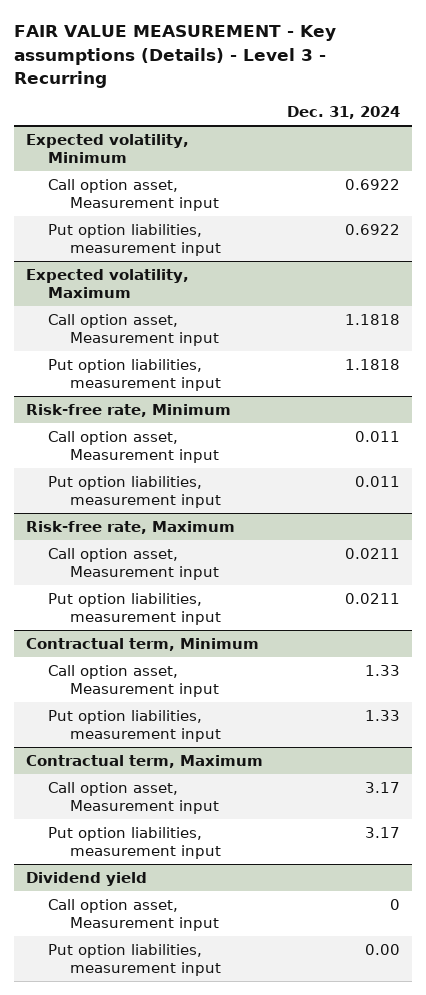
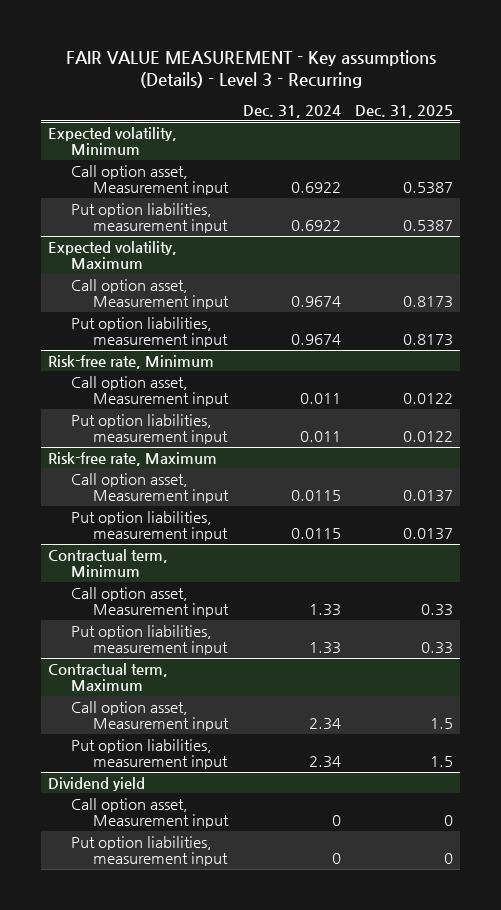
none -> [355,105,454,119] Dec. 31, 2025
[344,313,400,325] 1.1818 -> [290,296,341,308] 0.9674
[344,358,400,370] 1.1818 -> [290,334,341,346] 0.9674
[344,547,400,559] 0.0211 -> [290,490,341,502] 0.0115
[344,592,400,604] 0.0211 -> [290,528,341,540] 0.0115
[364,781,400,793] 3.17 -> [308,718,341,731] 2.34
[364,826,400,838] 3.17 -> [308,756,341,769] 2.34
[364,943,400,955] 0.00 -> [331,853,341,865] 0

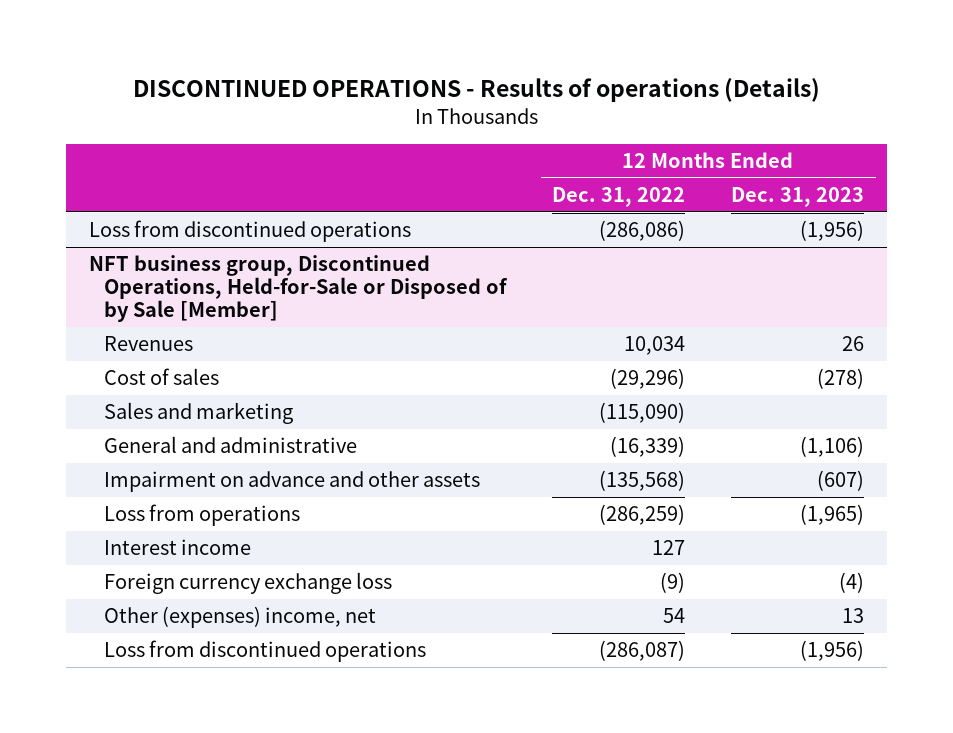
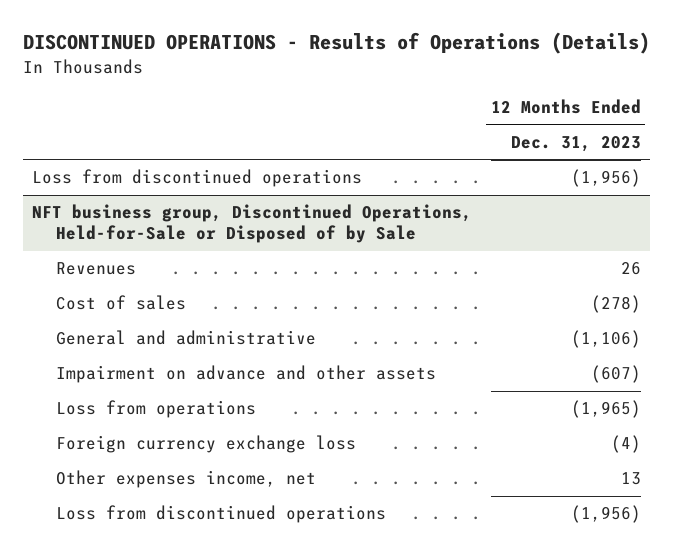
[132,78,820,103] DISCONTINUED OPERATIONS - Results of operations (Details) -> [22,32,650,55] DISCONTINUED OPERATIONS - Results of Operations (Details)
[552,186,686,207] Dec. 31, 2022 -> none
[89,255,509,323] NFT business group, Discontinued Operations, Held-for-Sale or Disposed of by Sale [Member] -> [31,204,472,244] NFT business group, Discontinued Operations, Held-for-Sale or Disposed of by Sale
[104,402,294,425] Sales and marketing -> none
[104,539,252,556] Interest income -> none
[104,606,377,629] Other (expenses) income, net -> [56,470,317,489] Other expenses income, net

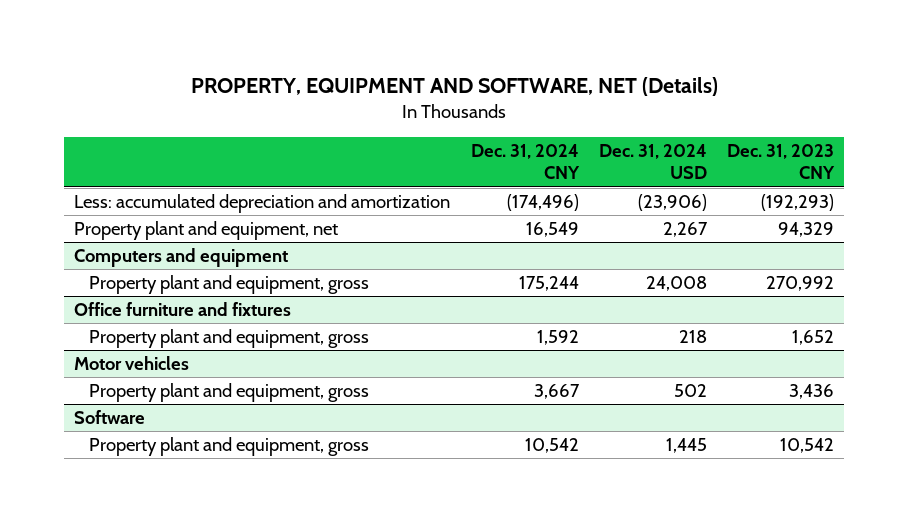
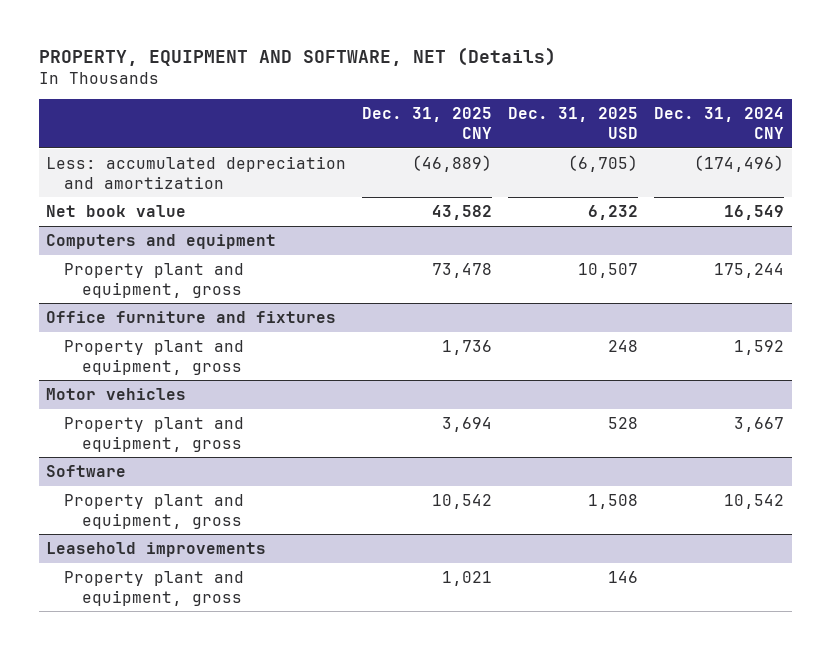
[598,144,707,180] Dec. 31, 2024 USD -> none
[727,144,836,180] Dec. 31, 2023 CNY -> none
none -> [362,107,493,139] Dec. 31, 2025 CNY
none -> [508,107,639,139] Dec. 31, 2025 USD
[74,221,339,241] Property plant and equipment, net -> [46,205,187,218] Net book value
none -> [46,542,267,558] Leasehold improvements
none -> [64,571,245,606] Property plant and equipment, gross

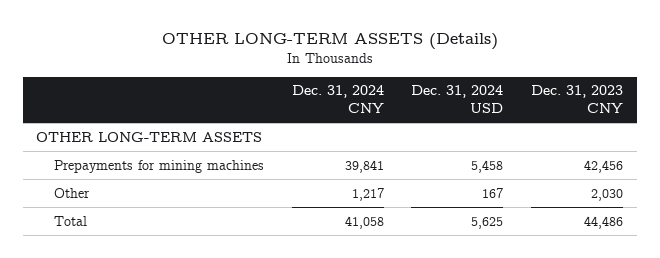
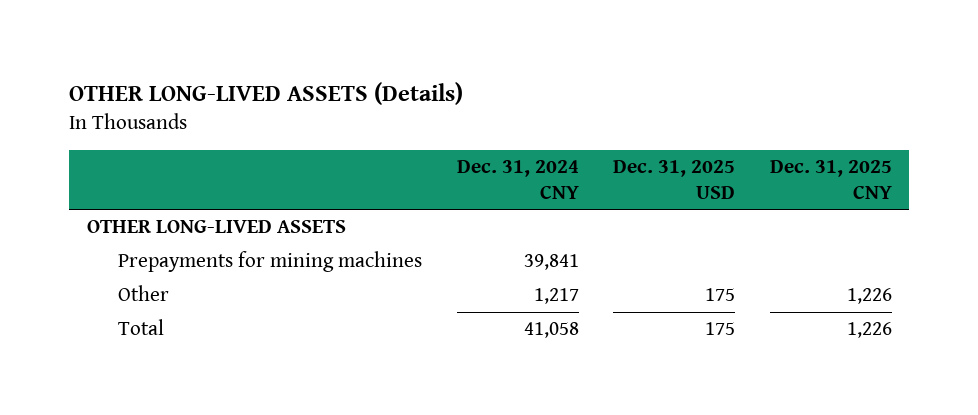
[161,33,498,51] OTHER LONG-TERM ASSETS (Details) -> [69,82,464,106] OTHER LONG-LIVED ASSETS (Details)
[411,85,504,114] Dec. 31, 2024 USD -> none
[531,85,624,114] Dec. 31, 2023 CNY -> none
none -> [613,160,736,199] Dec. 31, 2025 USD
none -> [769,160,892,199] Dec. 31, 2025 CNY
[36,131,263,142] OTHER LONG-TERM ASSETS -> [86,220,346,234] OTHER LONG-LIVED ASSETS

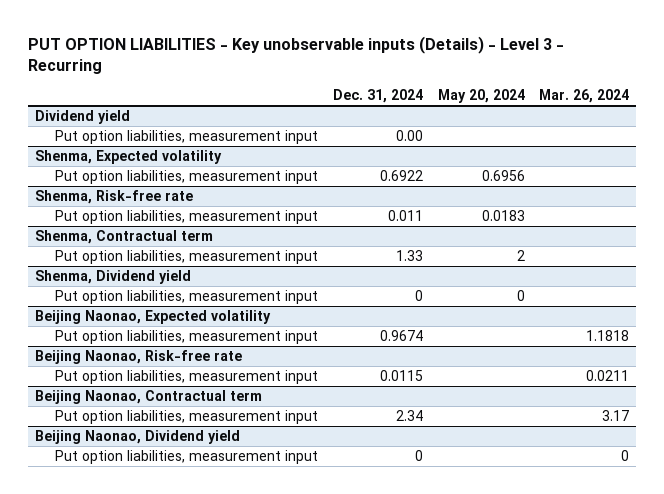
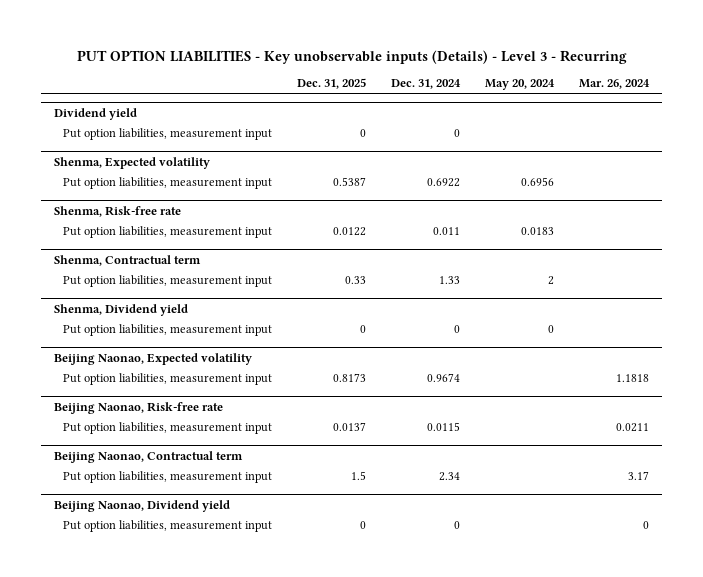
none -> [297,78,367,90] Dec. 31, 2025
[395,129,423,141] 0.00 -> [454,129,461,138] 0

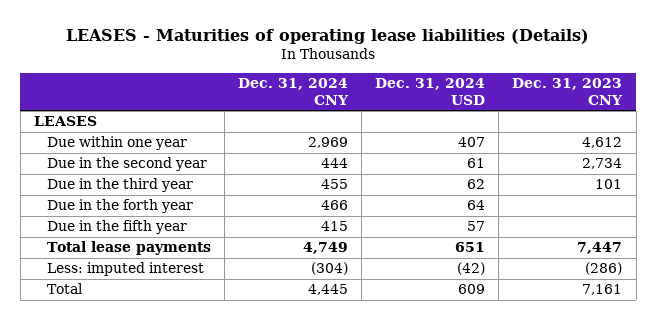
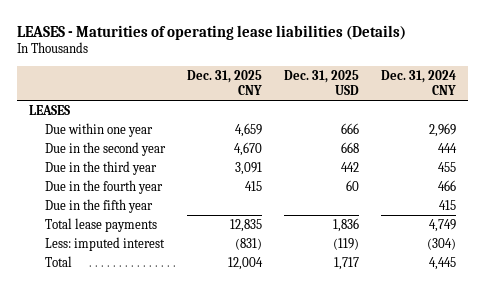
[375,78,486,105] Dec. 31, 2024 USD -> none
[512,78,624,105] Dec. 31, 2023 CNY -> none
none -> [186,69,262,95] Dec. 31, 2025 CNY
none -> [284,69,360,95] Dec. 31, 2025 USD
[47,199,194,214] Due in the forth year -> [44,179,163,194] Due in the fourth year

